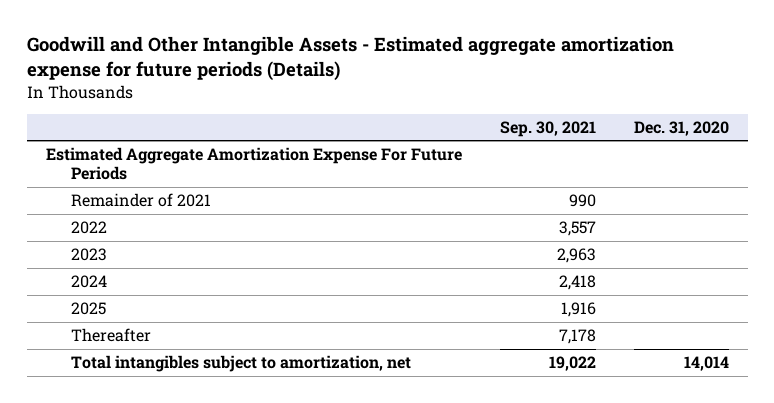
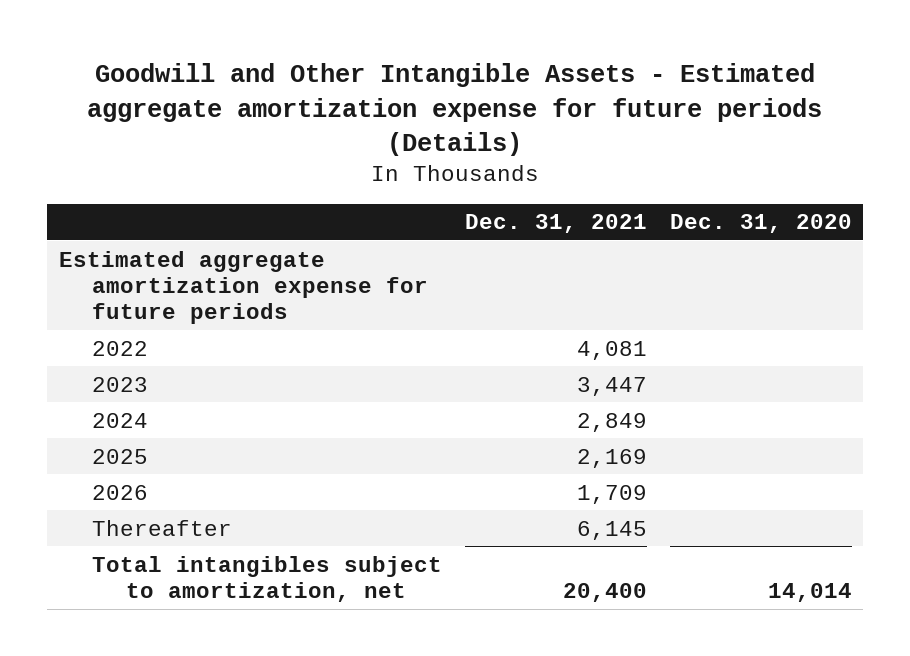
[499,120,596,137] Sep. 30, 2021 -> none
none -> [464,214,647,234] Dec. 31, 2021
[70,193,211,208] Remainder of 2021 -> none
[45,147,462,181] Estimated Aggregate Amortization Expense For Future Periods -> [58,250,429,324] Estimated aggregate amortization expense for future periods
none -> [92,484,149,500] 2026

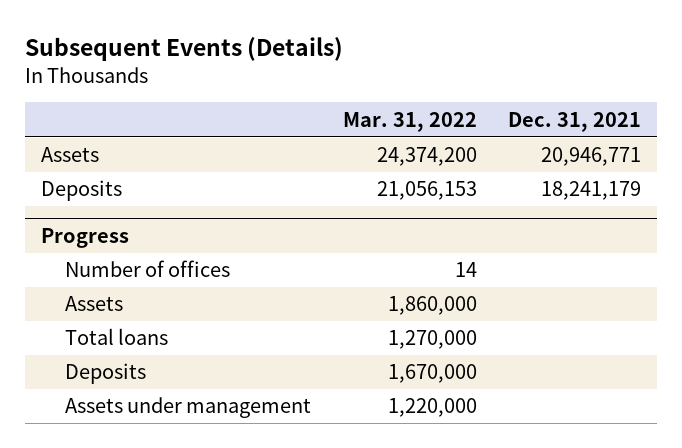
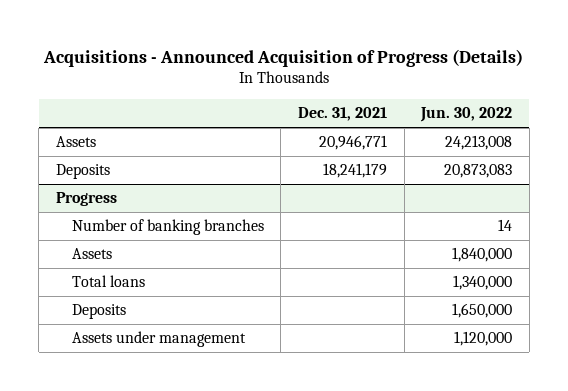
[24,36,343,61] Subsequent Events (Details) -> [43,48,524,67] Acquisitions - Announced Acquisition of Progress (Details)
[342,111,477,132] Mar. 31, 2022 -> none
none -> [420,107,513,123] Jun. 30, 2022
[64,260,230,278] Number of offices -> [71,219,264,236] Number of banking branches

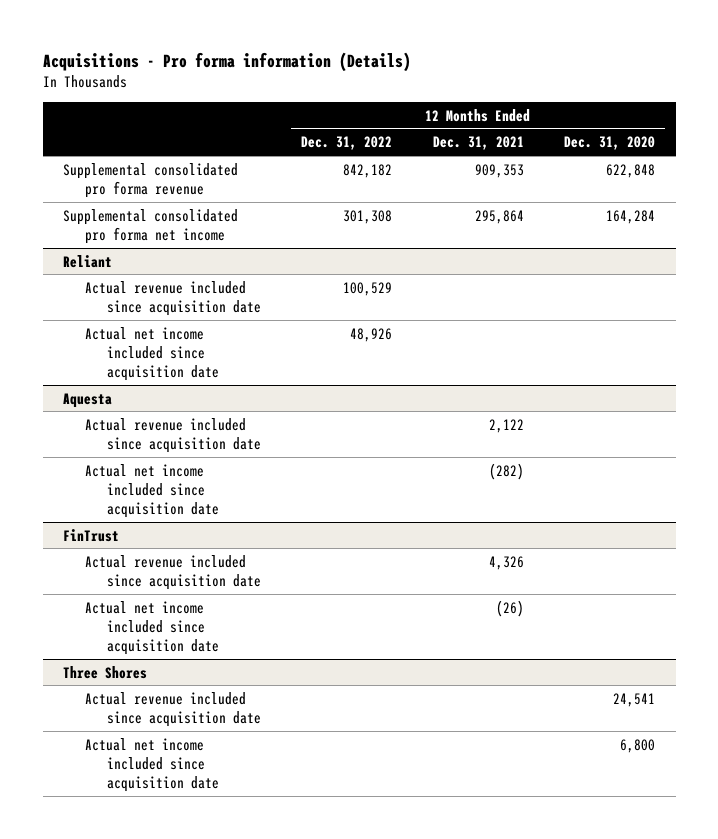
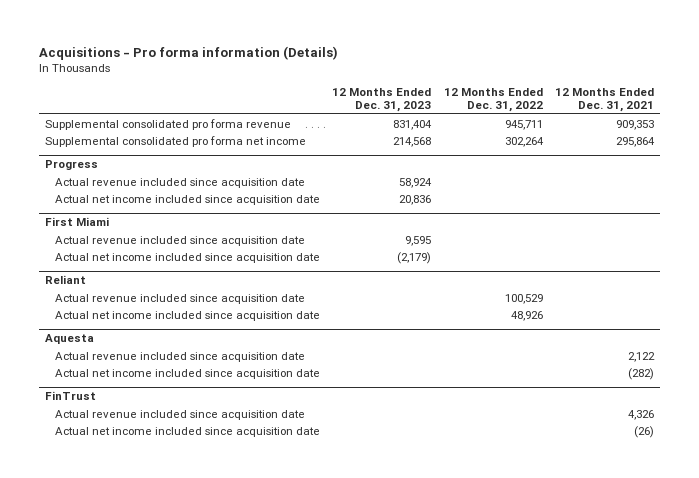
[564,136,656,151] Dec. 31, 2020 -> none
none -> [332,88,432,113] 12 Months Ended Dec. 31, 2023
[343,163,393,178] 842,182 -> [504,119,543,130] 945,711
[343,209,393,224] 301,308 -> [504,136,544,147] 302,264
none -> [45,160,99,171] Progress
none -> [54,177,305,188] Actual revenue included since acquisition date
none -> [54,194,320,205] Actual net income included since acquisition date
none -> [45,217,110,227] First Miami
none -> [54,235,305,246] Actual revenue included since acquisition date
none -> [54,252,320,263] Actual net income included since acquisition date
[63,665,148,679] Three Shores -> none
[84,691,261,727] Actual revenue included since acquisition date -> none
[84,737,219,793] Actual net income included since acquisition date -> none

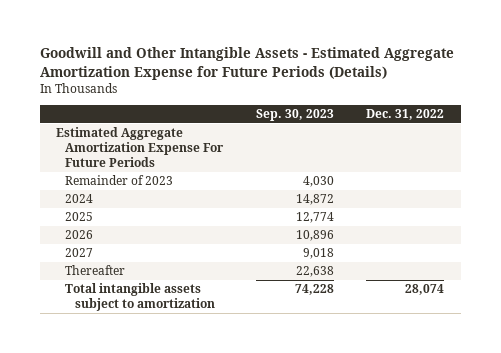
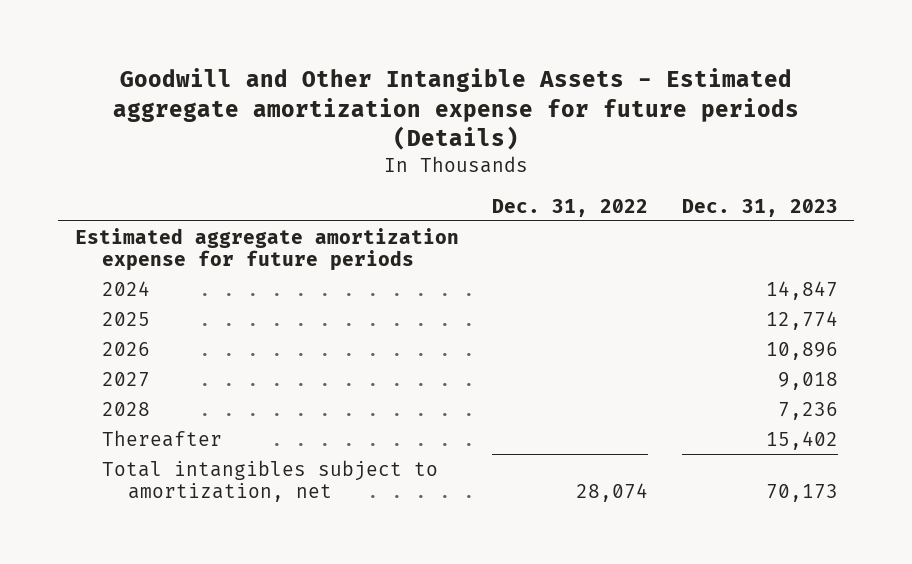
[40,47,455,80] Goodwill and Other Intangible Assets - Estimated Aggregate Amortization Expense for Future Periods (Details) -> [113,68,800,151] Goodwill and Other Intangible Assets - Estimated aggregate amortization expense for future periods (Details)
[255,109,334,122] Sep. 30, 2023 -> none
none -> [681,198,838,217] Dec. 31, 2023
[65,175,174,186] Remainder of 2023 -> none
[56,127,225,167] Estimated Aggregate Amortization Expense For Future Periods -> [74,227,459,271] Estimated aggregate amortization expense for future periods
none -> [101,401,150,416] 2028
[65,283,215,312] Total intangible assets subject to amortization -> [101,459,438,502] Total intangibles subject to amortization, net

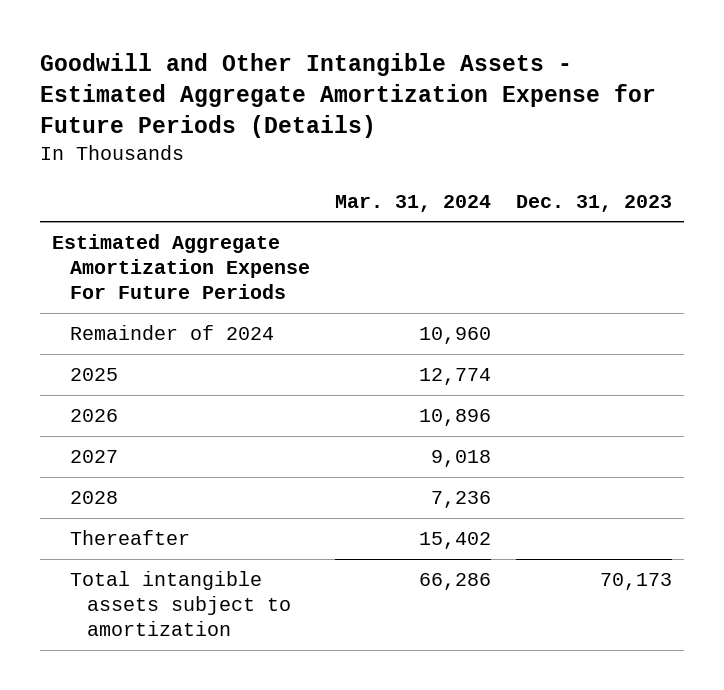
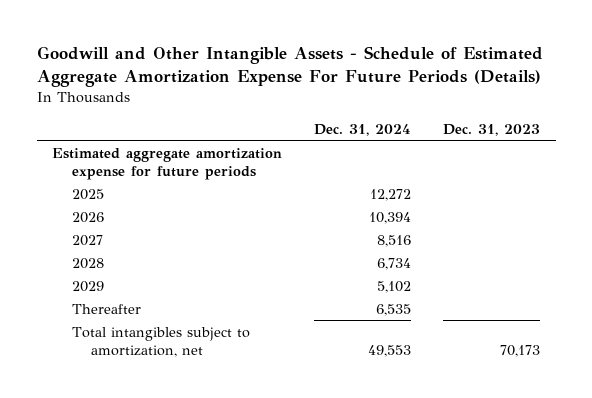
[39,53,656,139] Goodwill and Other Intangible Assets - Estimated Aggregate Amortization Expense for Future Periods (Details) -> [36,46,543,88] Goodwill and Other Intangible Assets - Schedule of Estimated Aggregate Amortization Expense For Future Periods (Details)
[334,194,491,212] Mar. 31, 2024 -> none
none -> [314,123,412,136] Dec. 31, 2024
[69,325,274,341] Remainder of 2024 -> none
[52,234,310,300] Estimated Aggregate Amortization Expense For Future Periods -> [52,147,283,180] Estimated aggregate amortization expense for future periods
none -> [71,280,104,292] 2029
[69,571,291,637] Total intangible assets subject to amortization -> [71,326,250,357] Total intangibles subject to amortization, net

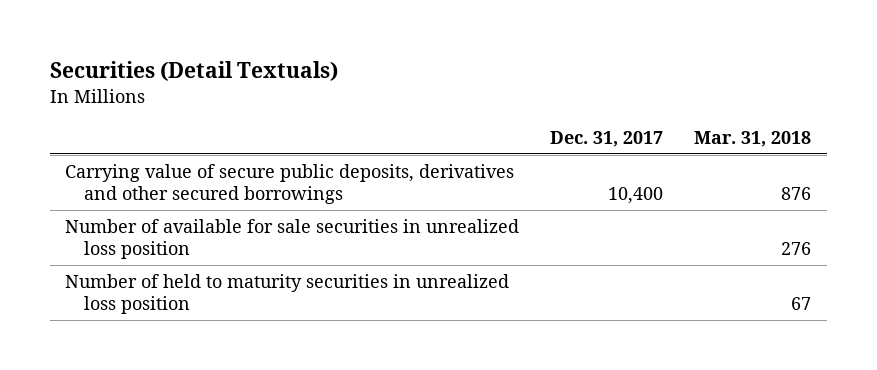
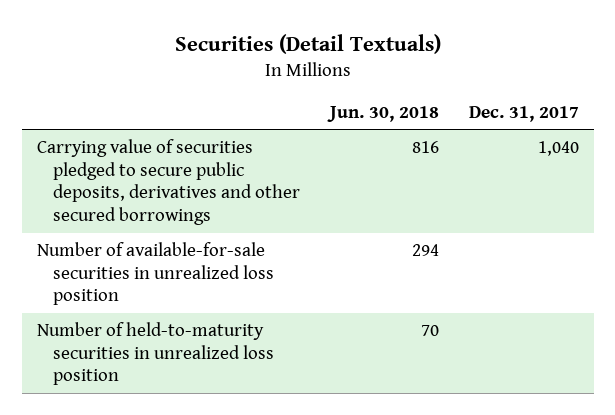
[694,130,812,147] Mar. 31, 2018 -> none
none -> [326,105,439,122] Jun. 30, 2018
[65,163,515,205] Carrying value of secure public deposits, derivatives and other secured borrowings -> [36,139,300,225] Carrying value of securities pledged to secure public deposits, derivatives and other secured borrowings
[608,187,664,205] 10,400 -> [537,141,579,157] 1,040
[65,218,520,260] Number of available for sale securities in unrealized loss position -> [36,242,274,306] Number of available-for-sale securities in unrealized loss position
[65,273,510,315] Number of held to maturity securities in unrealized loss position -> [36,322,274,386] Number of held-to-maturity securities in unrealized loss position

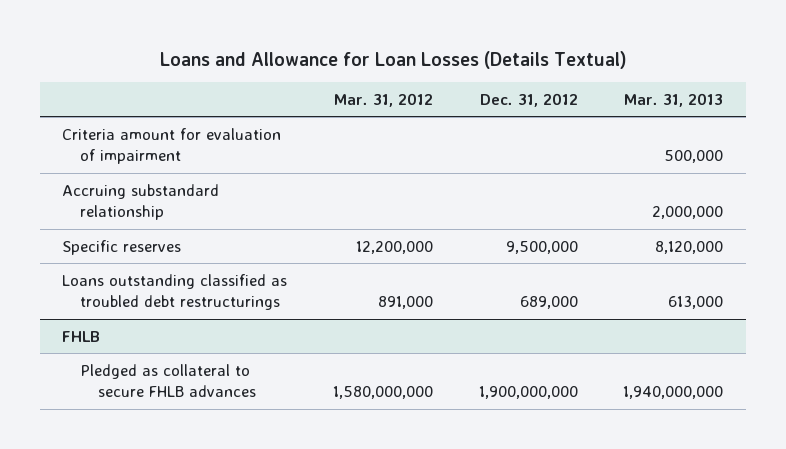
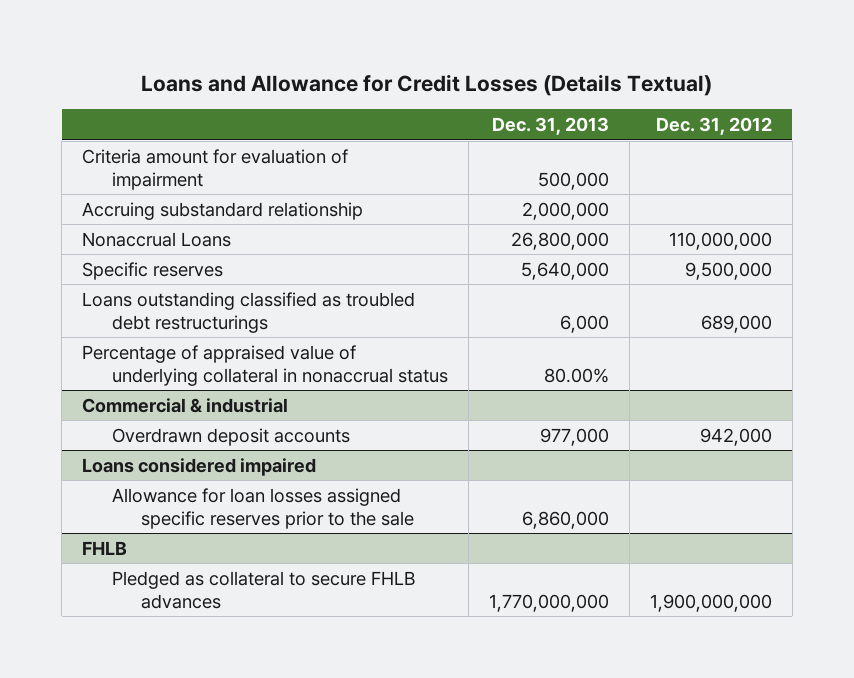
[159,50,627,69] Loans and Allowance for Loan Losses (Details Textual) -> [141,73,713,96] Loans and Allowance for Credit Losses (Details Textual)
[334,92,434,107] Mar. 31, 2012 -> none
[624,92,724,107] Mar. 31, 2013 -> none
none -> [491,117,609,136] Dec. 31, 2013
none -> [82,231,232,247] Nonaccrual Loans
none -> [82,344,448,386] Percentage of appraised value of underlying collateral in nonaccrual status
none -> [82,397,289,413] Commercial & industrial
none -> [111,427,350,446] Overdrawn deposit accounts
none -> [82,457,317,476] Loans considered impaired
none -> [111,487,415,529] Allowance for loan losses assigned specific reserves prior to the sale

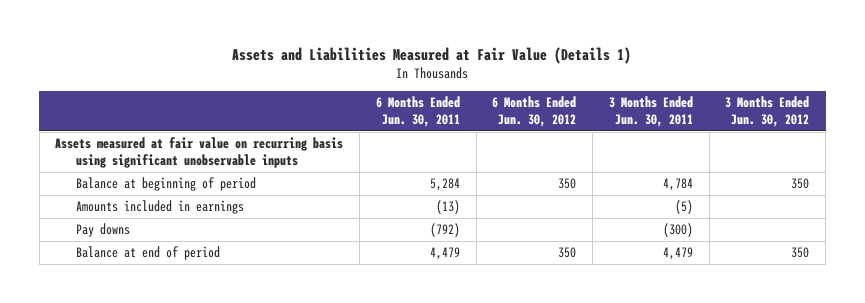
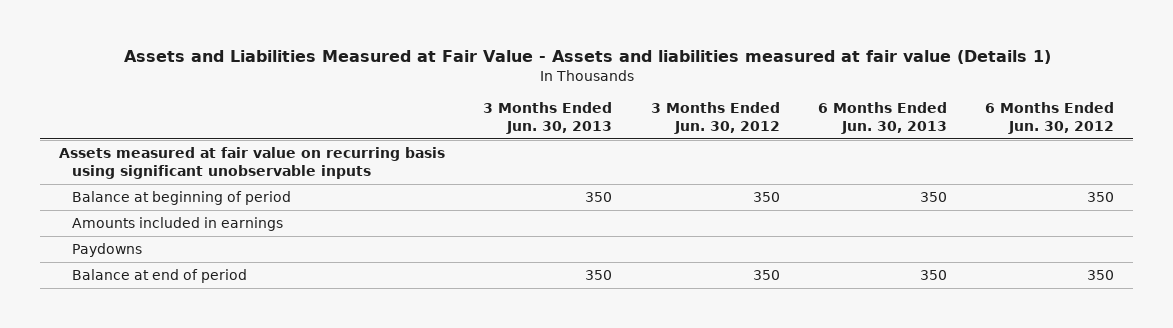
[232,46,632,64] Assets and Liabilities Measured at Fair Value (Details 1) -> [123,49,1051,64] Assets and Liabilities Measured at Fair Value - Assets and liabilities measured at fair value (Details 1)
[375,96,460,127] 6 Months Ended Jun. 30, 2011 -> none
[608,96,693,127] 3 Months Ended Jun. 30, 2011 -> none
none -> [483,101,613,134] 3 Months Ended Jun. 30, 2013
none -> [817,101,947,134] 6 Months Ended Jun. 30, 2013
[75,223,130,238] Pay downs -> [72,243,143,258] Paydowns

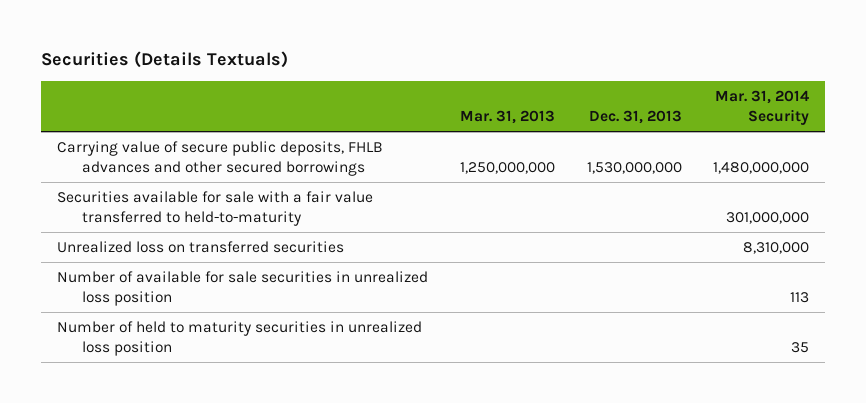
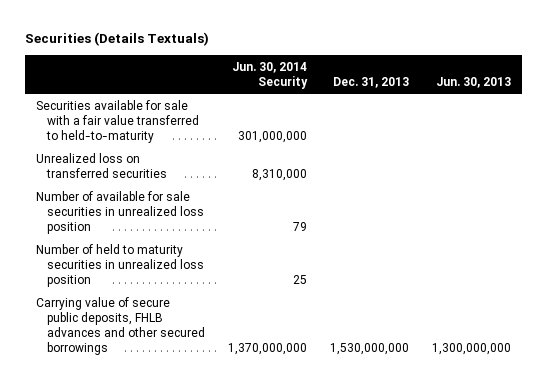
[459,109,555,124] Mar. 31, 2013 -> none
[715,90,810,125] Mar. 31, 2014 Security -> none
none -> [232,61,309,90] Jun. 30, 2014 Security
none -> [435,77,511,89] Jun. 30, 2013
[56,141,383,176] Carrying value of secure public deposits, FHLB advances and other secured borrowings -> [36,296,206,356] Carrying value of secure public deposits, FHLB advances and other secured borrowings

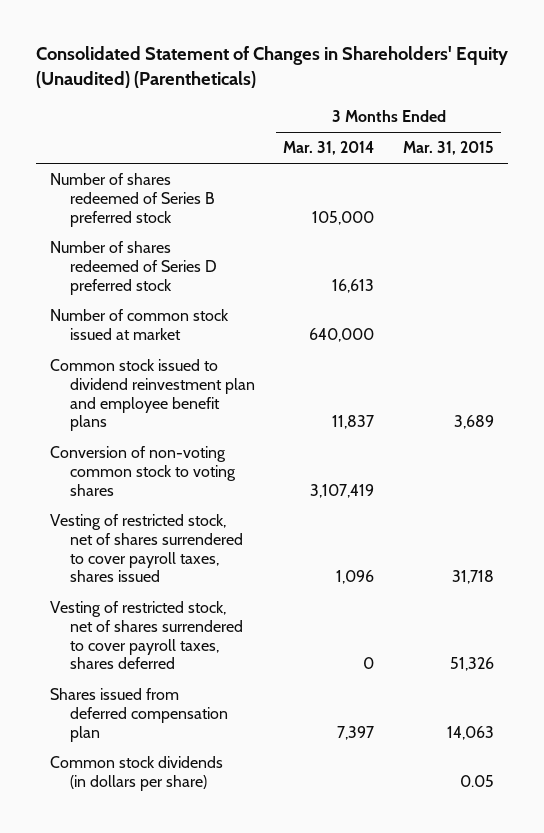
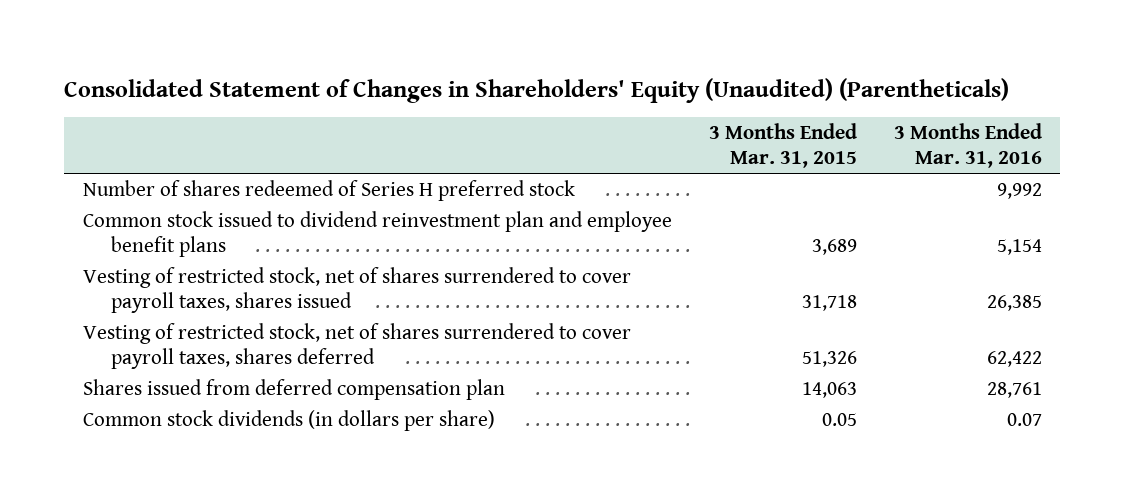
[283,141,375,156] Mar. 31, 2014 -> none
none -> [893,123,1042,169] 3 Months Ended Mar. 31, 2016
[49,241,218,295] Number of shares redeemed of Series D preferred stock -> none
[49,309,229,340] Number of common stock issued at market -> none
[49,173,216,227] Number of shares redeemed of Series B preferred stock -> [82,180,575,202] Number of shares redeemed of Series H preferred stock
[49,446,237,496] Conversion of non-voting common stock to voting shares -> none

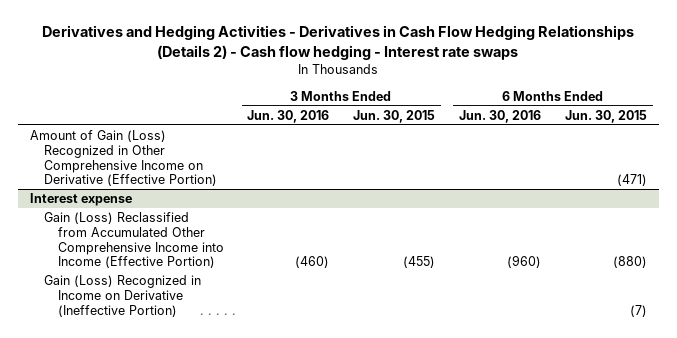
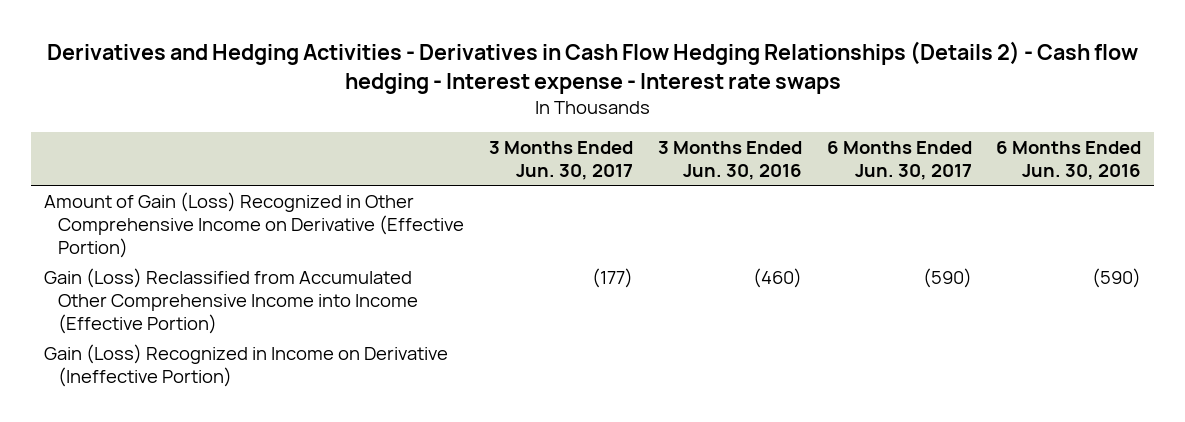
[42,25,635,60] Derivatives and Hedging Activities - Derivatives in Cash Flow Hedging Relationships (Details 2) - Cash flow hedging - Interest rate swaps -> [46,40,1138,94] Derivatives and Hedging Activities - Derivatives in Cash Flow Hedging Relationships (Details 2) - Cash flow hedging - Interest expense - Interest rate swaps
[353,109,436,123] Jun. 30, 2015 -> none
[565,109,648,123] Jun. 30, 2015 -> none
none -> [488,140,633,181] 3 Months Ended Jun. 30, 2017
none -> [826,140,972,181] 6 Months Ended Jun. 30, 2017
[29,193,132,207] Interest expense -> none
[43,212,224,269] Gain (Loss) Reclassified from Accumulated Other Comprehensive Income into Income (Effective Portion) -> none
[43,275,201,317] Gain (Loss) Recognized in Income on Derivative (Ineffective Portion) -> none
none -> [43,267,418,335] Gain (Loss) Reclassified from Accumulated Other Comprehensive Income into Income (Effective Portion)
none -> [43,343,448,387] Gain (Loss) Recognized in Income on Derivative (Ineffective Portion)

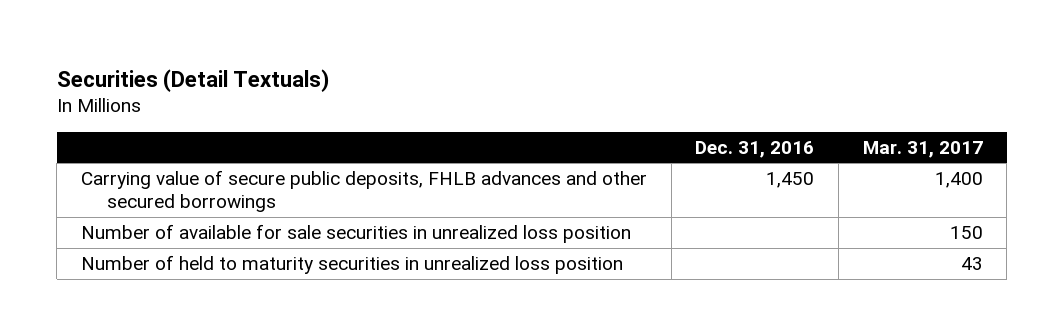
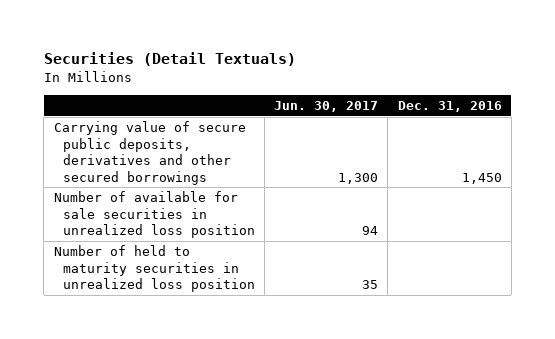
[862,140,983,158] Mar. 31, 2017 -> none
none -> [274,101,379,113] Jun. 30, 2017
[80,170,647,213] Carrying value of secure public deposits, FHLB advances and other secured borrowings -> [53,121,246,186] Carrying value of secure public deposits, derivatives and other secured borrowings

